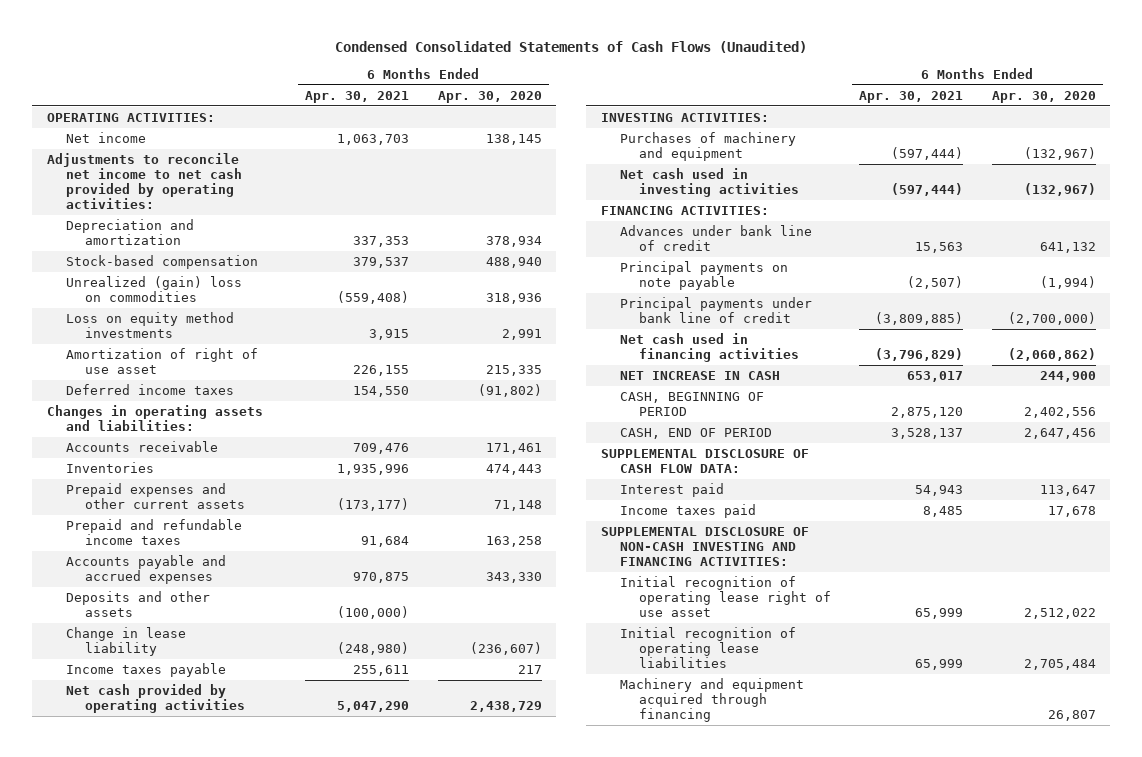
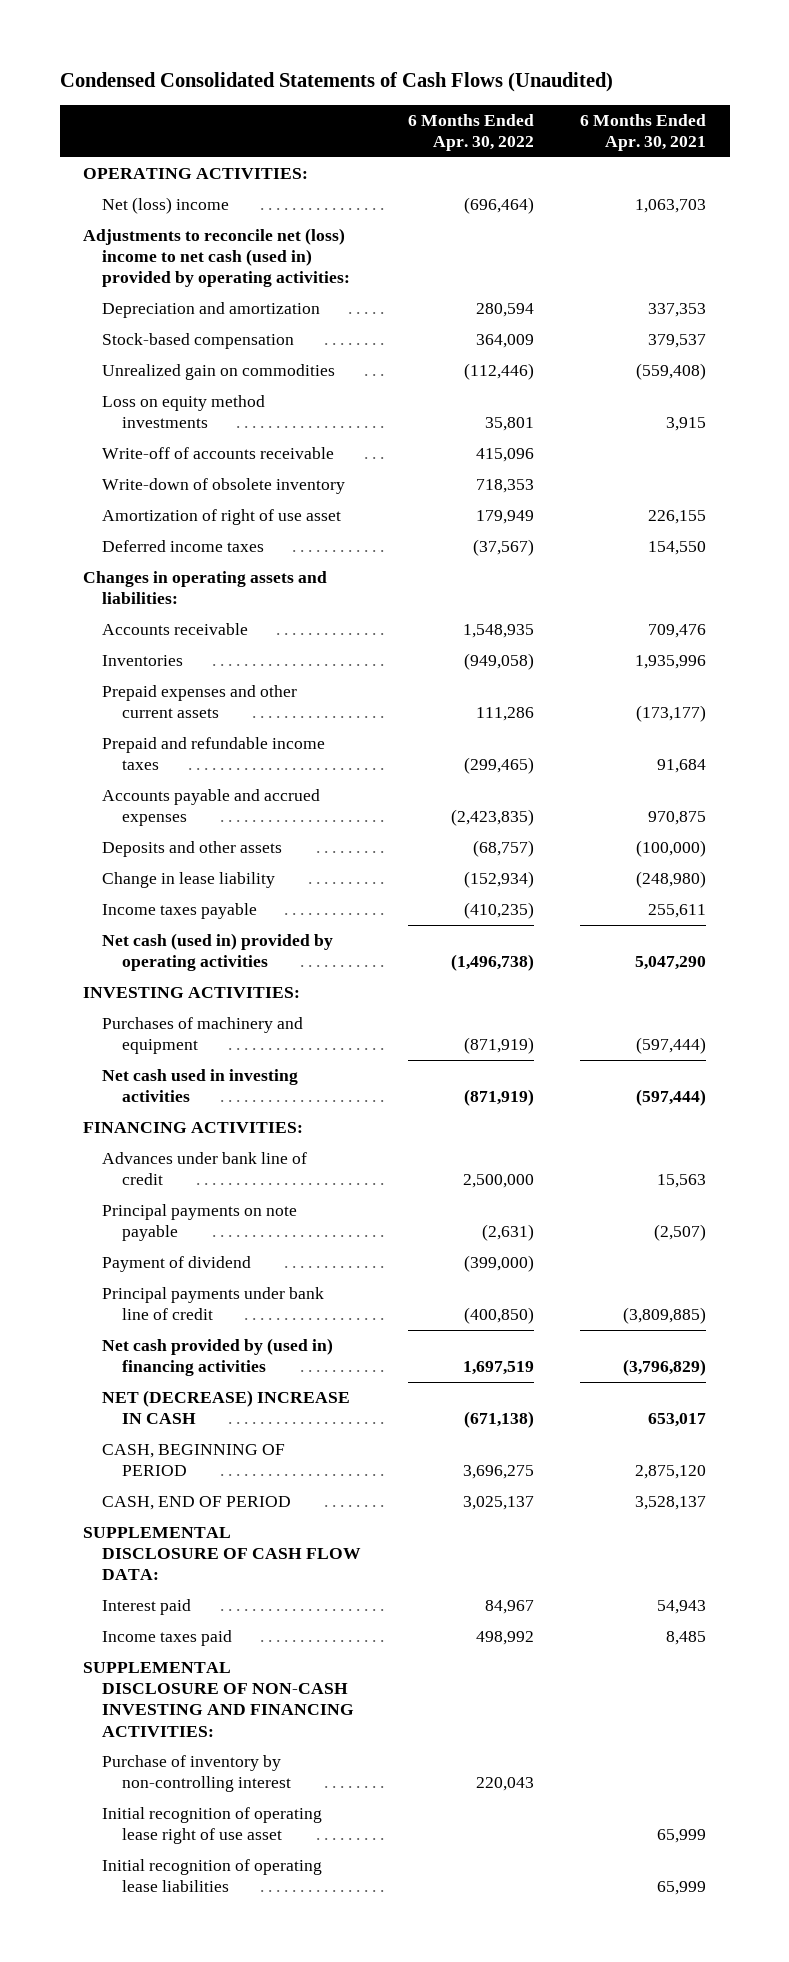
[437,90,542,103] Apr. 30, 2020 -> none
none -> [407,113,534,152] 6 Months Ended Apr. 30, 2022
[65,131,146,143] Net income -> [102,197,230,215] Net (loss) income
[46,152,242,210] Adjustments to reconcile net income to net cash provided by operating activities: -> [82,228,351,288] Adjustments to reconcile net (loss) income to net cash (used in) provided by operating activities:
[65,275,242,303] Unrealized (gain) loss on commodities -> [102,364,336,381] Unrealized gain on commodities
none -> [102,447,335,460] Write-off of accounts receivable
none -> [102,478,346,495] Write-down of obsolete inventory
[65,683,246,714] Net cash provided by operating activities -> [102,933,334,972] Net cash (used in) provided by operating activities
none -> [102,1256,252,1273] Payment of dividend
[619,332,799,363] Net cash used in financing activities -> [102,1338,334,1377] Net cash provided by (used in) financing activities
[619,370,780,380] NET INCREASE IN CASH -> [102,1390,351,1425] NET (DECREASE) INCREASE IN CASH
none -> [102,1755,291,1793] Purchase of inventory by non-controlling interest
[619,677,804,723] Machinery and equipment acquired through financing -> none

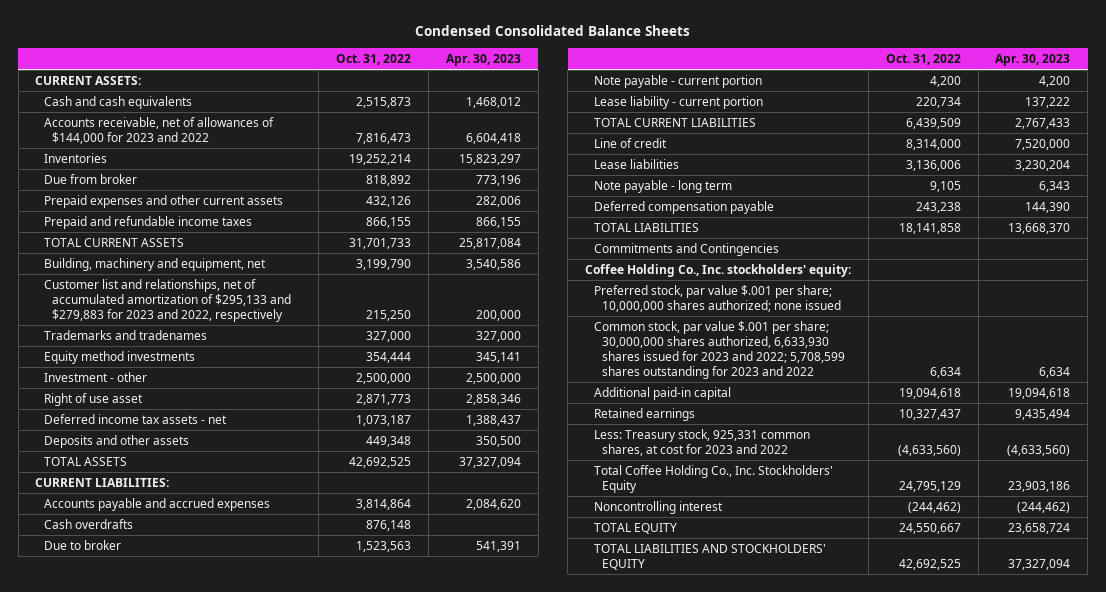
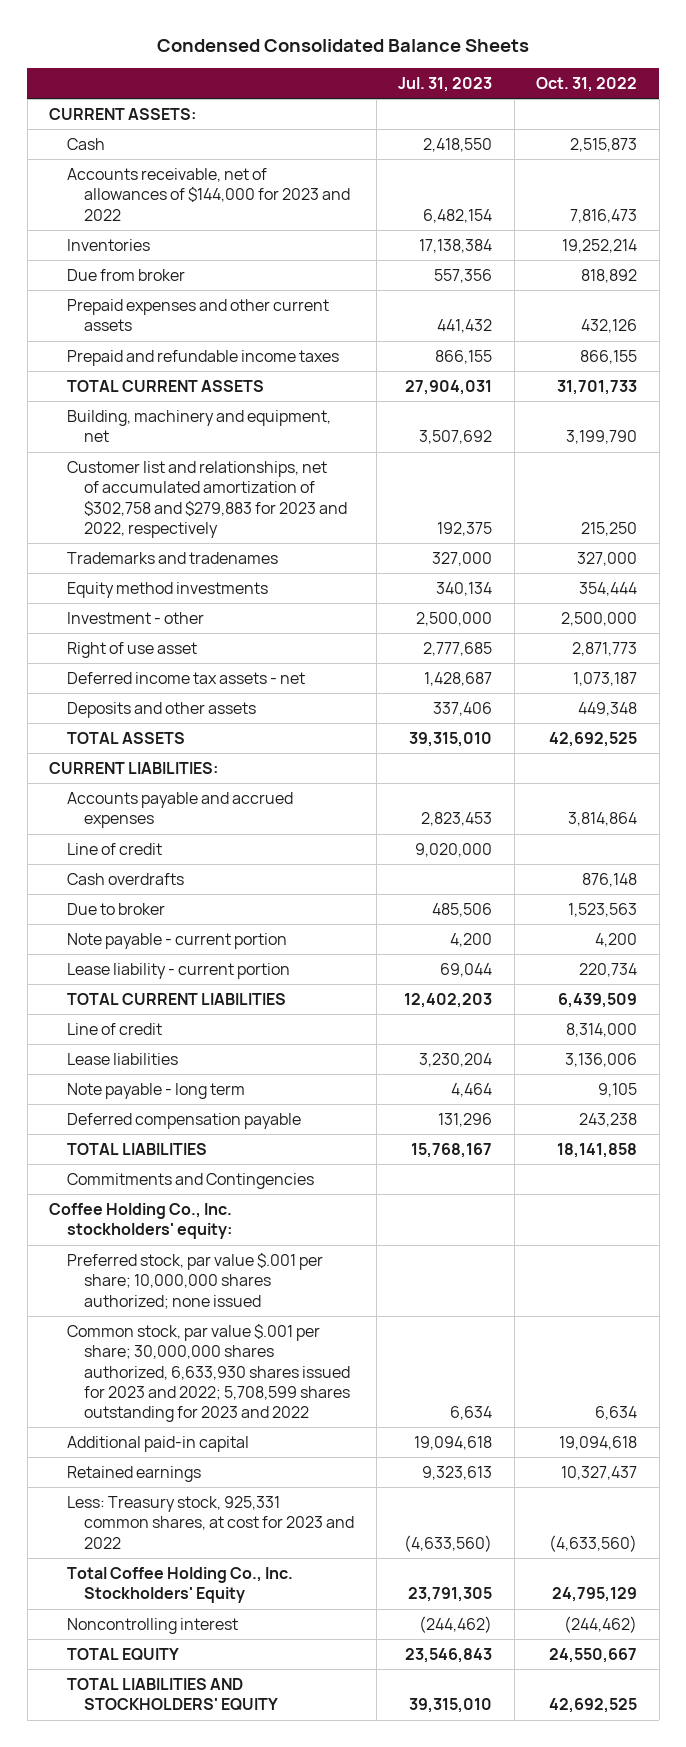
[445,53,521,66] Apr. 30, 2023 -> none
none -> [398,76,493,92] Jul. 31, 2023
[43,95,192,109] Cash and cash equivalents -> [66,138,105,151] Cash
[43,278,292,322] Customer list and relationships, net of accumulated amortization of $295,133 and $279,883 for 2023 and 2022, respectively -> [66,461,348,538] Customer list and relationships, net of accumulated amortization of $302,758 and $279,883 for 2023 and 2022, respectively
none -> [66,843,162,856] Line of credit

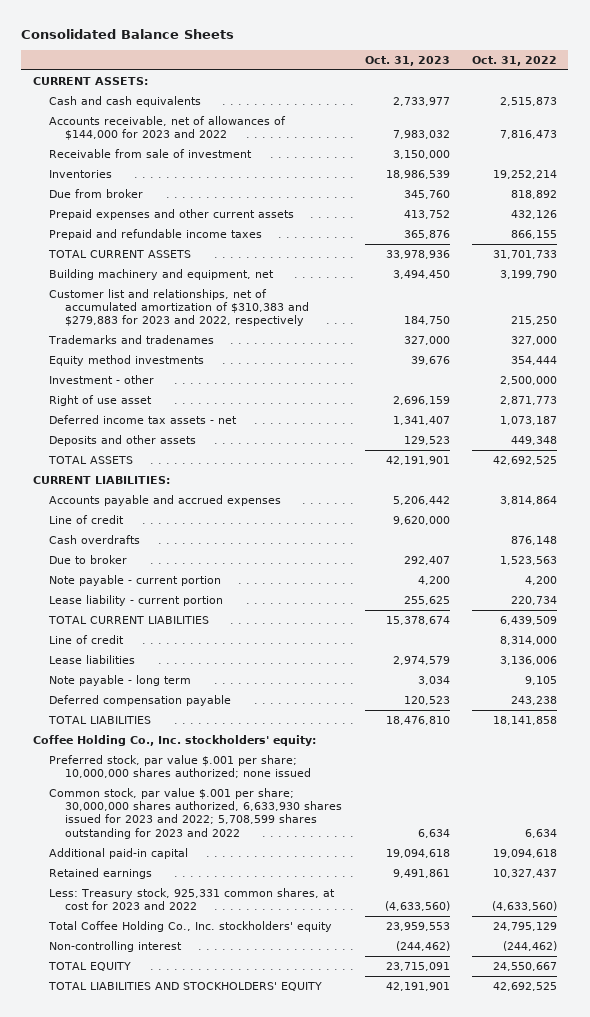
[157,38,530,52] Condensed Consolidated Balance Sheets -> [21,28,235,39] Consolidated Balance Sheets
[398,76,493,92] Jul. 31, 2023 -> none
none -> [364,55,450,66] Oct. 31, 2023
[66,138,105,151] Cash -> [48,96,201,108] Cash and cash equivalents
none -> [48,149,252,159] Receivable from sale of investment
[66,410,331,443] Building, machinery and equipment, net -> [48,269,274,281] Building machinery and equipment, net
[66,461,348,538] Customer list and relationships, net of accumulated amortization of $302,758 and $279,883 for 2023 and 2022, respectively -> [48,289,310,327] Customer list and relationships, net of accumulated amortization of $310,383 and $279,883 for 2023 and 2022, respectively
[66,1173,314,1190] Commitments and Contingencies -> none
[66,1567,293,1604] Total Coffee Holding Co., Inc. Stockholders' Equity -> [47,921,332,933] Total Coffee Holding Co., Inc. stockholders' equity
[66,1618,238,1635] Noncontrolling interest -> [48,941,182,953] Non-controlling interest

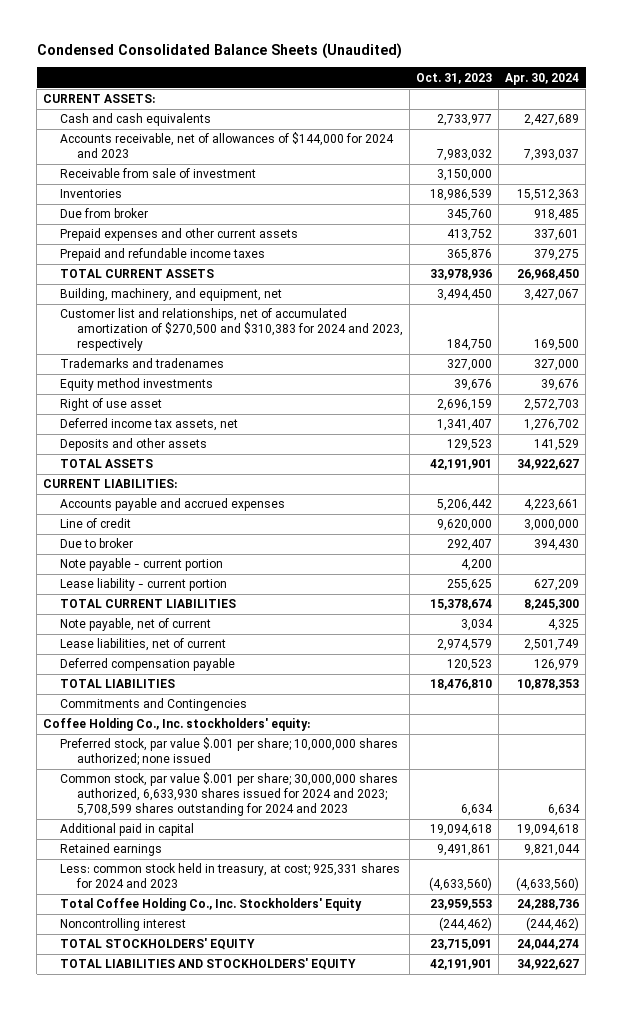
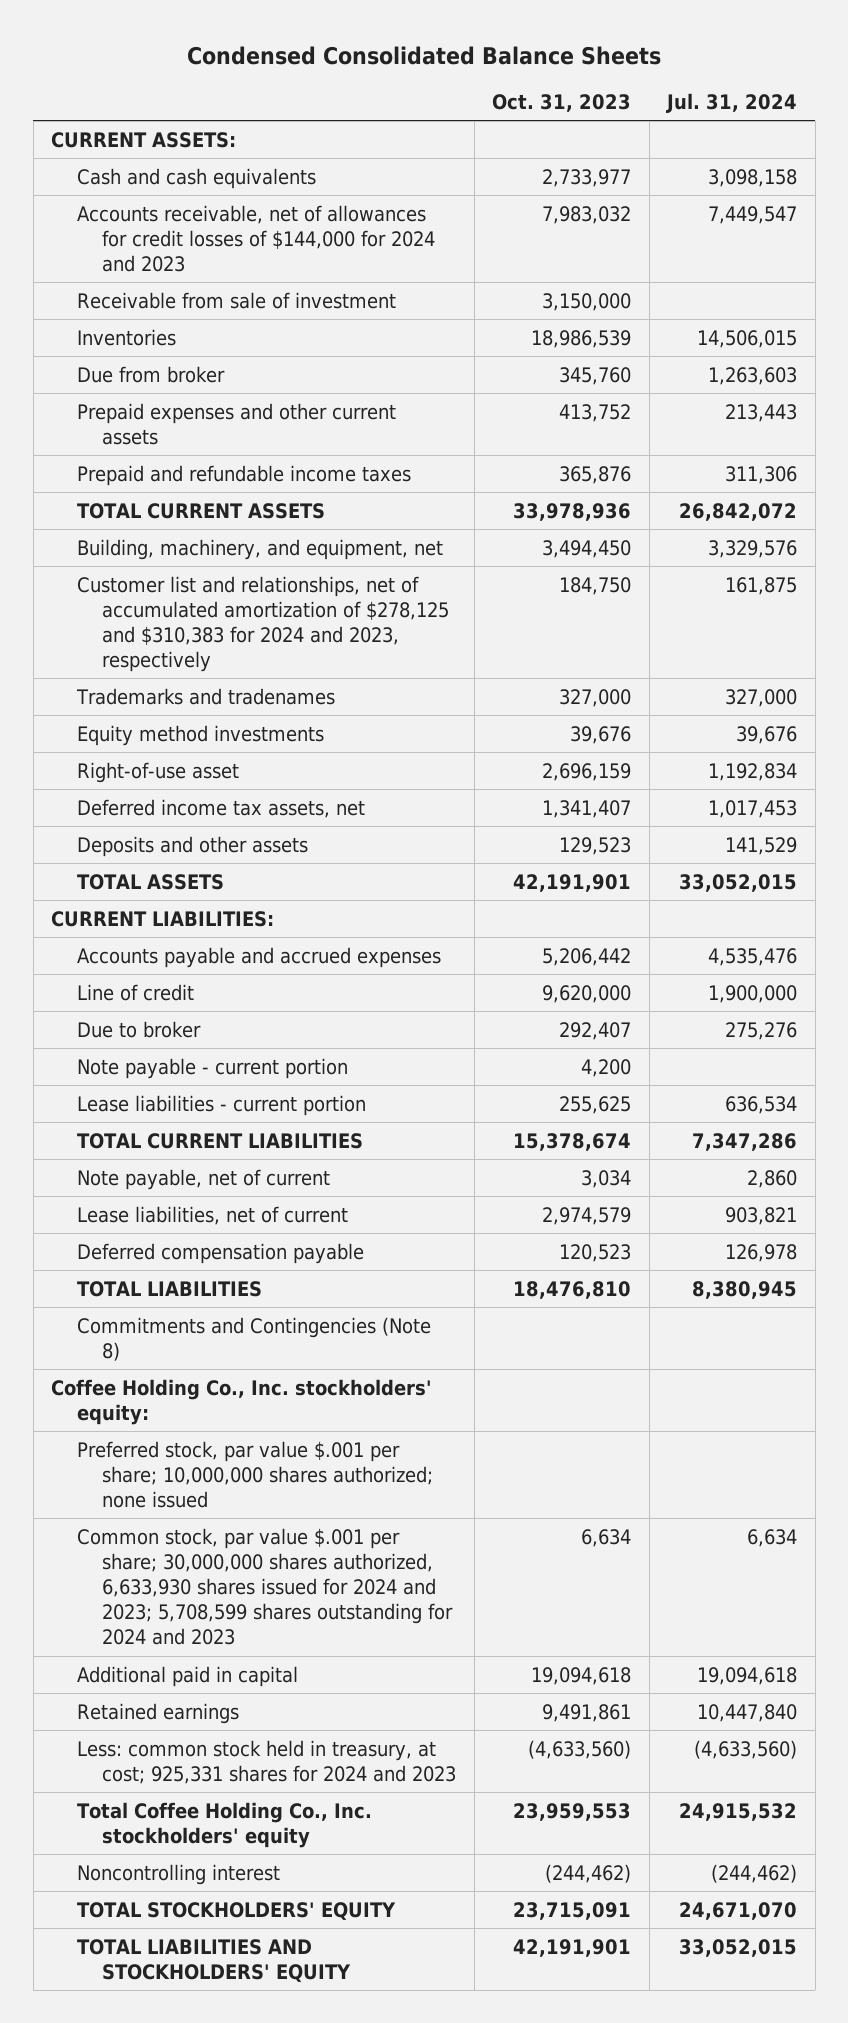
[36,43,402,60] Condensed Consolidated Balance Sheets (Unaudited) -> [187,45,662,65] Condensed Consolidated Balance Sheets
[505,72,580,85] Apr. 30, 2024 -> none
none -> [666,92,798,113] Jul. 31, 2024
[60,132,395,159] Accounts receivable, net of allowances of $144,000 for 2024 and 2023 -> [76,204,436,272] Accounts receivable, net of allowances for credit losses of $144,000 for 2024 and 2023
[60,308,403,351] Customer list and relationships, net of accumulated amortization of $270,500 and $310,383 for 2024 and 2023, respectively -> [76,575,450,672] Customer list and relationships, net of accumulated amortization of $278,125 and $310,383 for 2024 and 2023, respectively
[60,398,163,412] Right of use asset -> [76,761,239,783] Right-of-use asset
[60,578,228,592] Lease liability - current portion -> [76,1094,366,1116] Lease liabilities - current portion
[60,698,248,712] Commitments and Contingencies -> [76,1316,431,1361] Commitments and Contingencies (Note 8)
[60,898,363,912] Total Coffee Holding Co., Inc. Stockholders' Equity -> [76,1801,372,1848] Total Coffee Holding Co., Inc. stockholders' equity

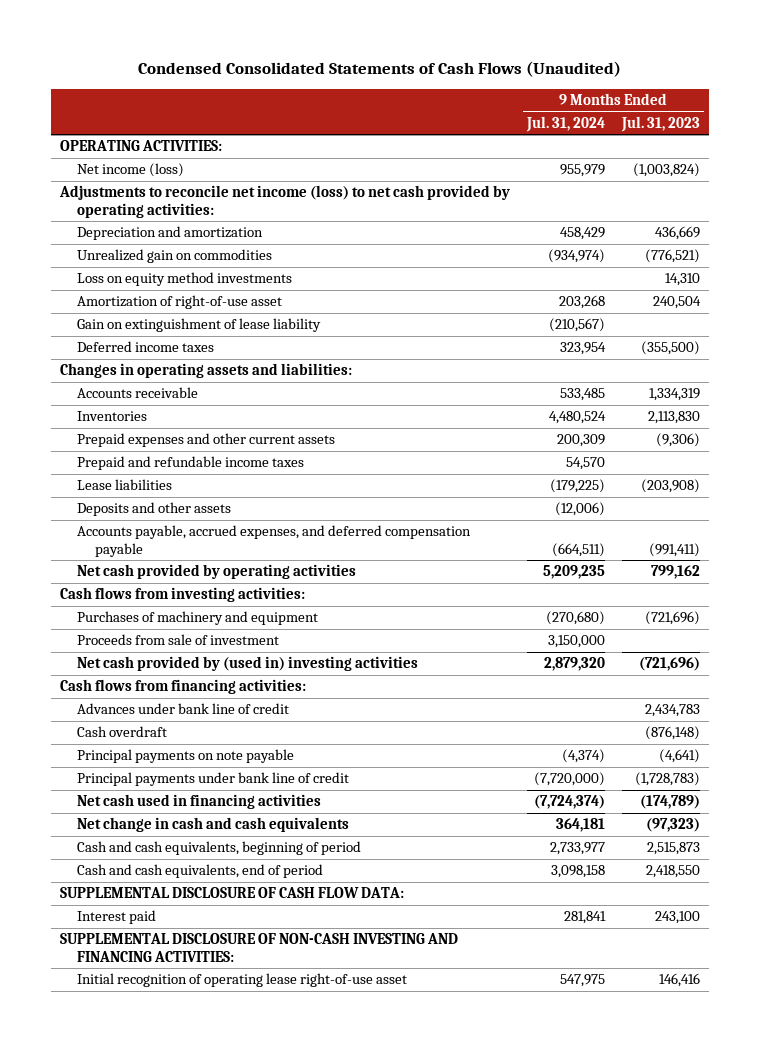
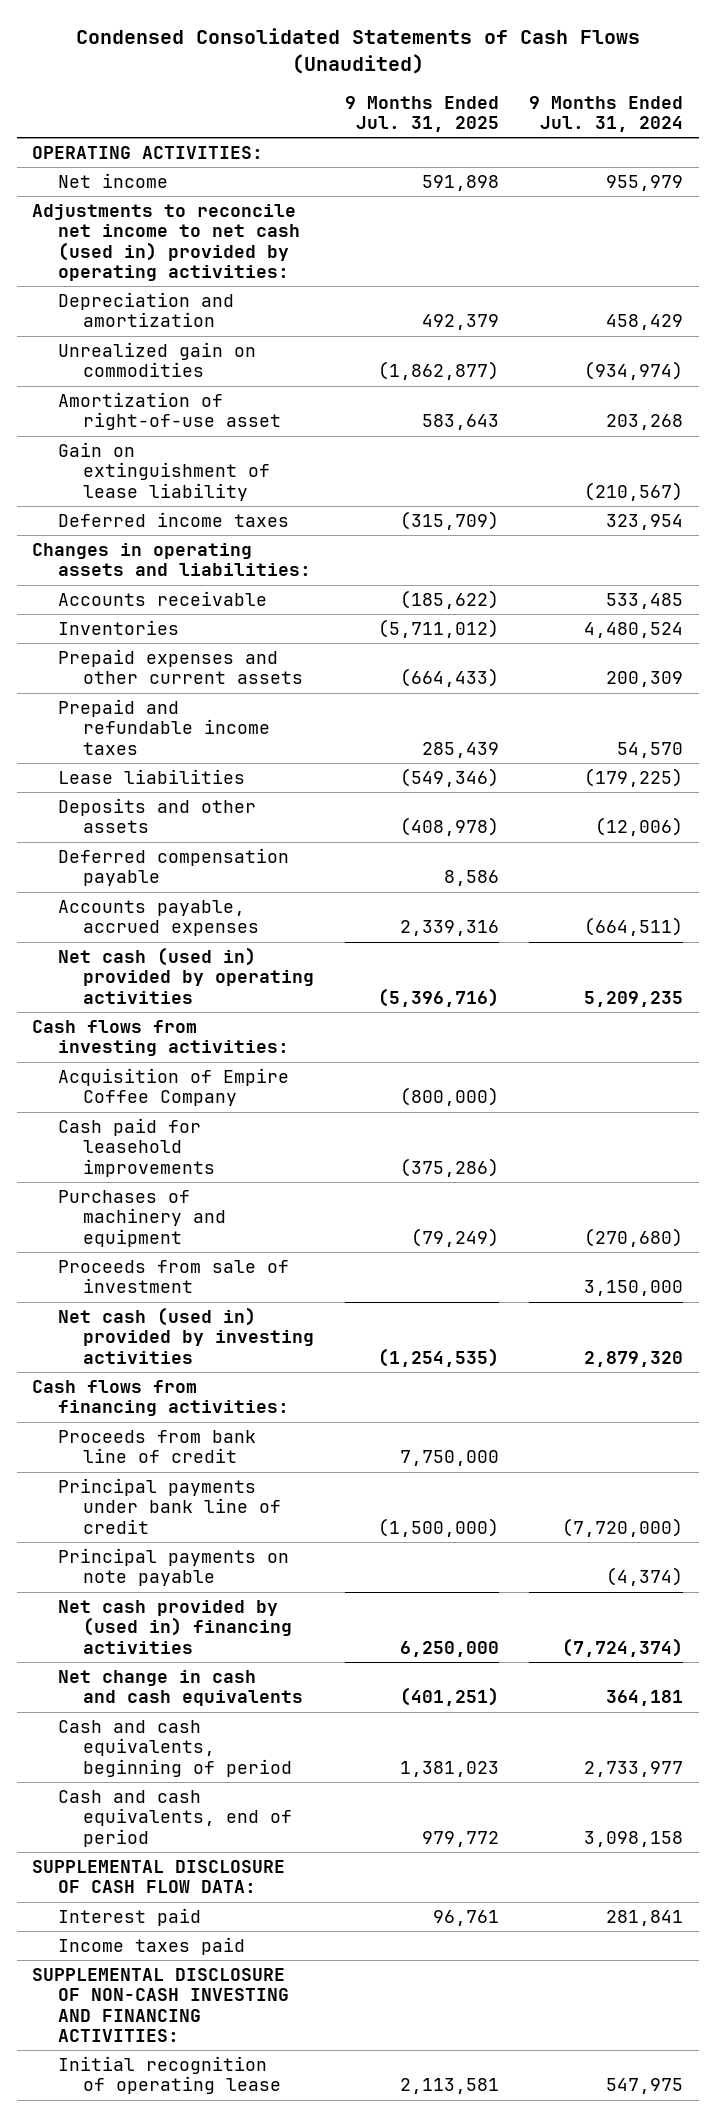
[621,115,701,132] Jul. 31, 2023 -> none
none -> [344,95,499,133] 9 Months Ended Jul. 31, 2025
[77,163,185,178] Net income (loss) -> [57,172,168,188] Net income
[58,185,510,218] Adjustments to reconcile net income (loss) to net cash provided by operating activities: -> [32,203,300,281] Adjustments to reconcile net income to net cash (used in) provided by operating activities:
[77,272,293,287] Loss on equity method investments -> none
none -> [57,847,289,887] Deferred compensation payable
[77,525,472,557] Accounts payable, accrued expenses, and deferred compensation payable -> [57,899,260,937] Accounts payable, accrued expenses
[77,564,357,580] Net cash provided by operating activities -> [57,946,315,1004] Net cash (used in) provided by operating activities
none -> [57,1067,289,1107] Acquisition of Empire Coffee Company
none -> [57,1117,216,1177] Cash paid for leasehold improvements
[77,656,419,672] Net cash provided by (used in) investing activities -> [57,1306,315,1364] Net cash (used in) provided by investing activities
[77,726,168,738] Cash overdraft -> none
[77,703,290,715] Advances under bank line of credit -> [57,1429,256,1464] Proceeds from bank line of credit
[77,749,295,764] Principal payments on note payable -> [57,1547,289,1587] Principal payments on note payable
[77,794,322,810] Net cash used in financing activities -> [57,1599,293,1654] Net cash provided by (used in) financing activities
none -> [57,1936,245,1955] Income taxes paid
[77,973,408,988] Initial recognition of operating lease right-of-use asset -> [57,2055,282,2095] Initial recognition of operating lease

